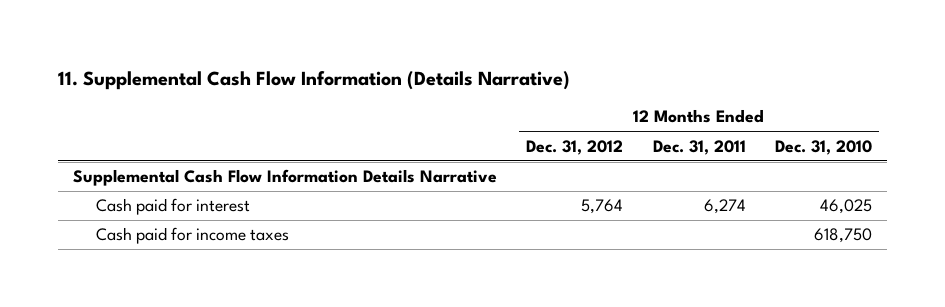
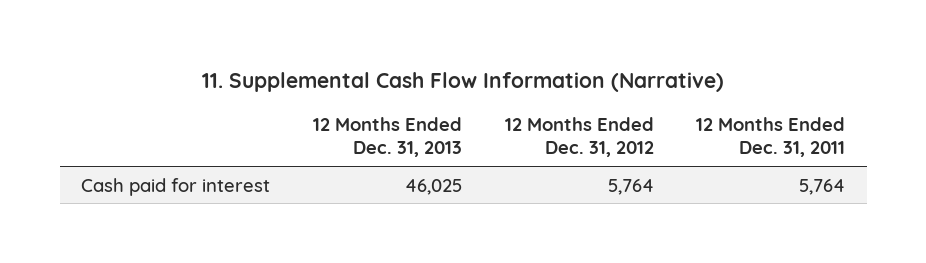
[57,70,570,90] 11. Supplemental Cash Flow Information (Details Narrative) -> [202,72,725,93] 11. Supplemental Cash Flow Information (Narrative)
[775,139,873,155] Dec. 31, 2010 -> none
none -> [312,117,462,158] 12 Months Ended Dec. 31, 2013
[72,169,497,187] Supplemental Cash Flow Information Details Narrative -> none
[96,227,290,245] Cash paid for income taxes -> none
[703,199,746,215] 6,274 -> [799,178,846,195] 5,764

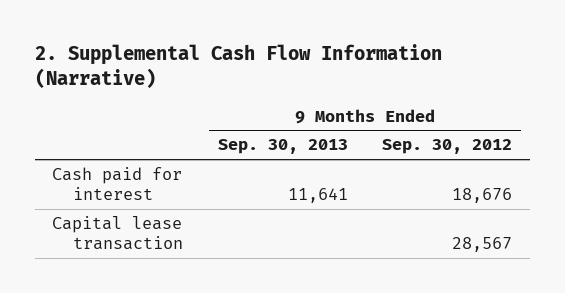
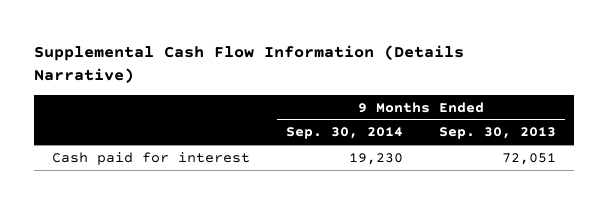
[34,44,442,89] 2. Supplemental Cash Flow Information (Narrative) -> [33,45,464,84] Supplemental Cash Flow Information (Details Narrative)
[382,139,513,155] Sep. 30, 2012 -> none
none -> [285,127,403,140] Sep. 30, 2014
[52,216,183,251] Capital lease transaction -> none
[287,188,348,204] 11,641 -> [501,152,556,165] 72,051

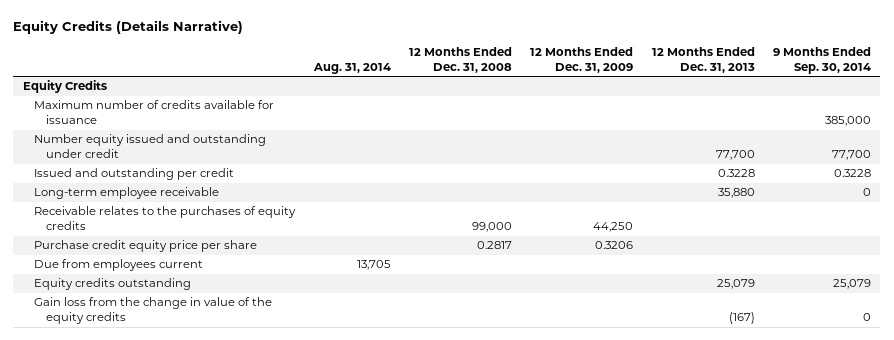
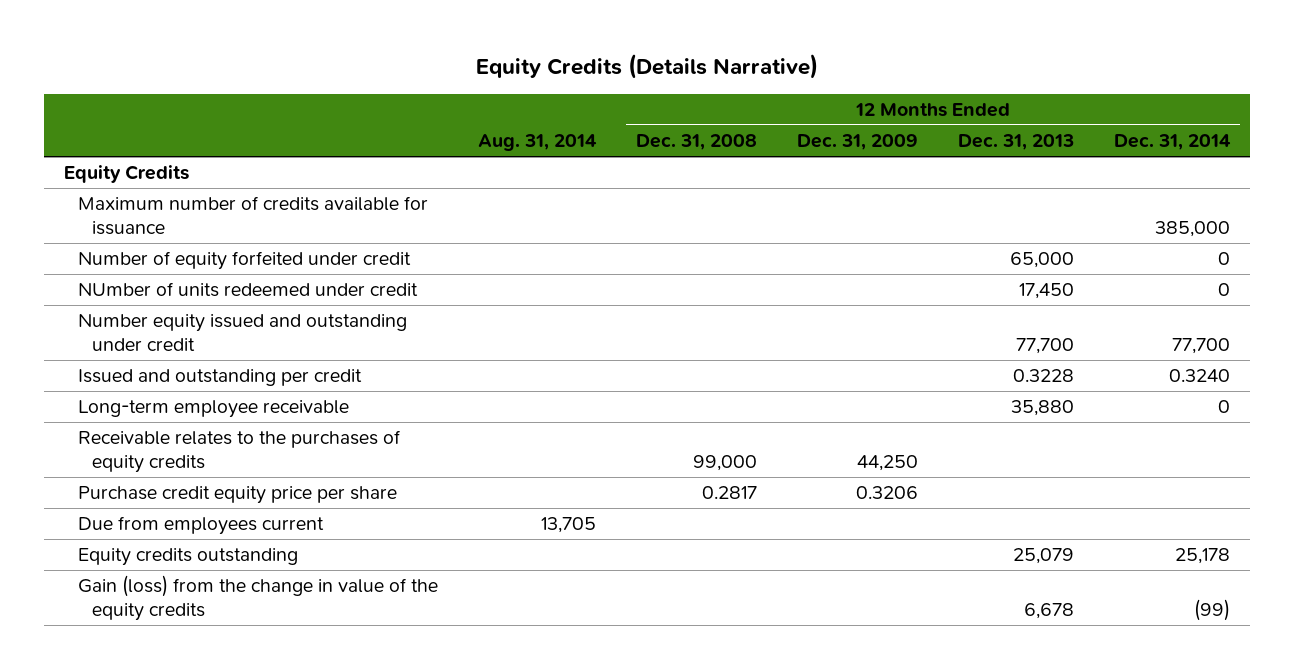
[773,47,872,74] 9 Months Ended Sep. 30, 2014 -> none
none -> [1113,134,1231,151] Dec. 31, 2014
none -> [78,251,412,271] Number of equity forfeited under credit
none -> [78,282,419,298] NUmber of units redeemed under credit
[34,297,273,325] Gain loss from the change in value of the equity credits -> [78,575,439,621] Gain (loss) from the change in value of the equity credits
[728,312,755,325] (167) -> [1023,602,1074,619] 6,678

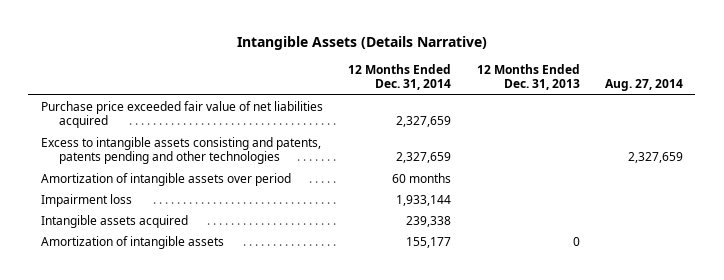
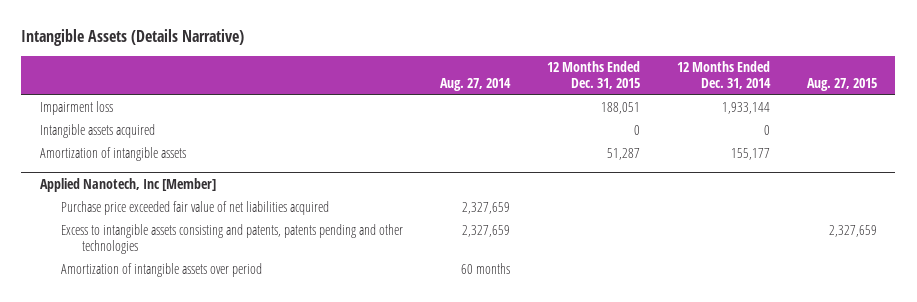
[476,64,580,91] 12 Months Ended Dec. 31, 2013 -> none
none -> [546,61,640,90] 12 Months Ended Dec. 31, 2015
none -> [806,78,877,92] Aug. 27, 2015
[41,101,324,129] Purchase price exceeded fair value of net liabilities acquired -> none
[41,137,322,165] Excess to intangible assets consisting and patents, patents pending and other technologies -> none
[41,173,292,187] Amortization of intangible assets over period -> none
[406,216,452,228] 239,338 -> [763,125,770,136] 0
none -> [39,178,216,193] Applied Nanotech, Inc [Member]
none -> [60,201,329,216] Purchase price exceeded fair value of net liabilities acquired
none -> [60,224,403,255] Excess to intangible assets consisting and patents, patents pending and other technologies
none -> [60,263,262,278] Amortization of intangible assets over period

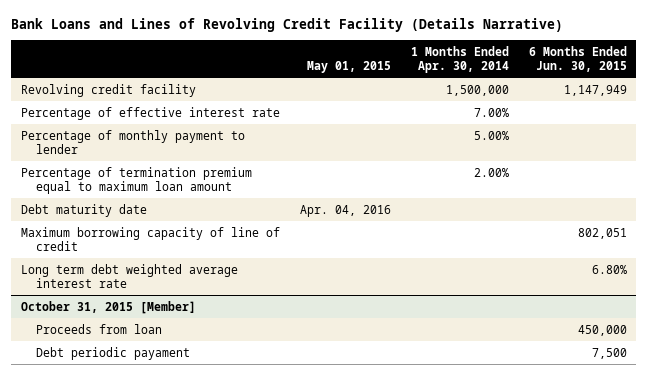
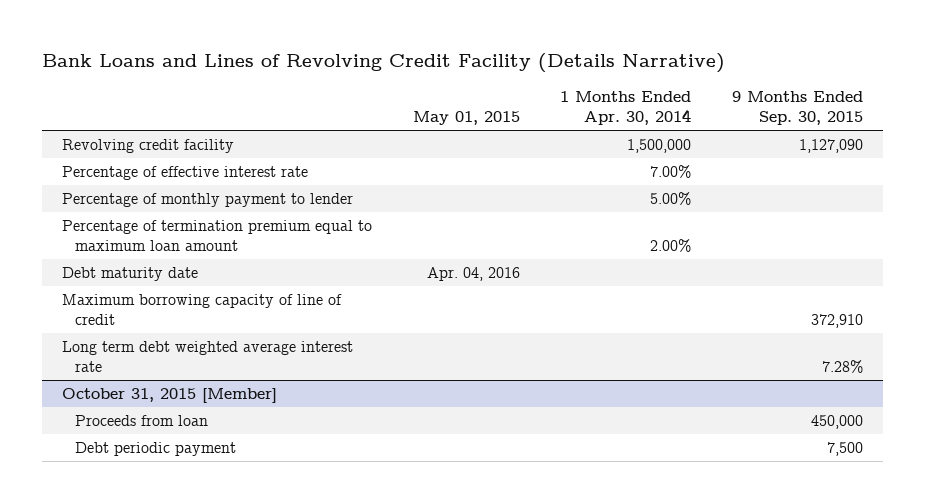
[528,45,627,72] 6 Months Ended Jun. 30, 2015 -> none
none -> [731,90,863,125] 9 Months Ended Sep. 30, 2015
[36,346,191,360] Debt periodic payament -> [75,442,237,457] Debt periodic payment

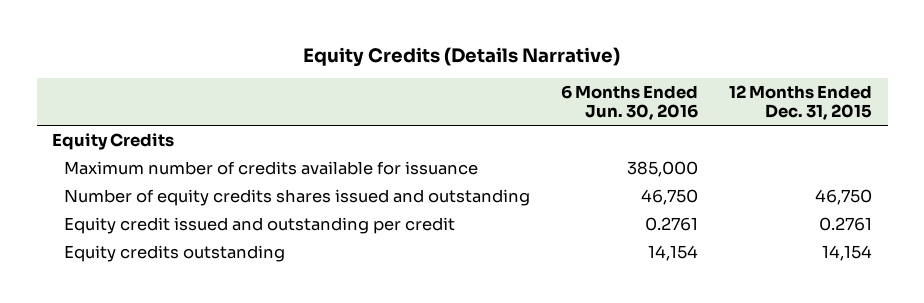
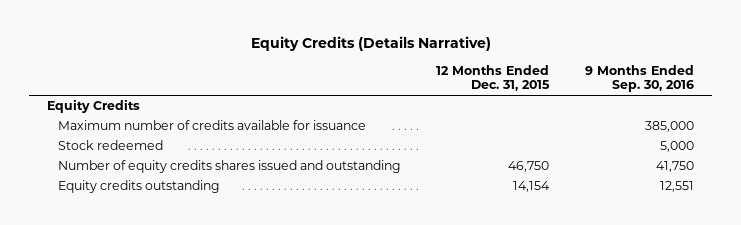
[561,84,699,121] 6 Months Ended Jun. 30, 2016 -> none
none -> [585,64,695,93] 9 Months Ended Sep. 30, 2016
none -> [57,140,163,151] Stock redeemed
[64,216,456,234] Equity credit issued and outstanding per credit -> none

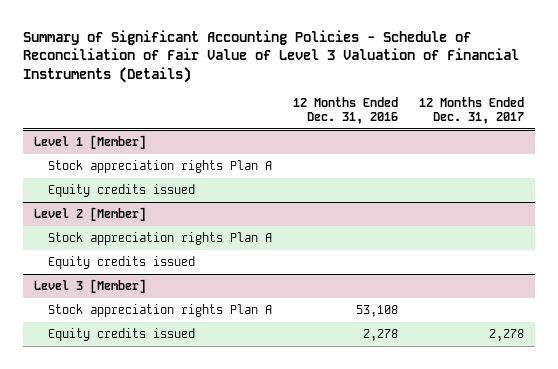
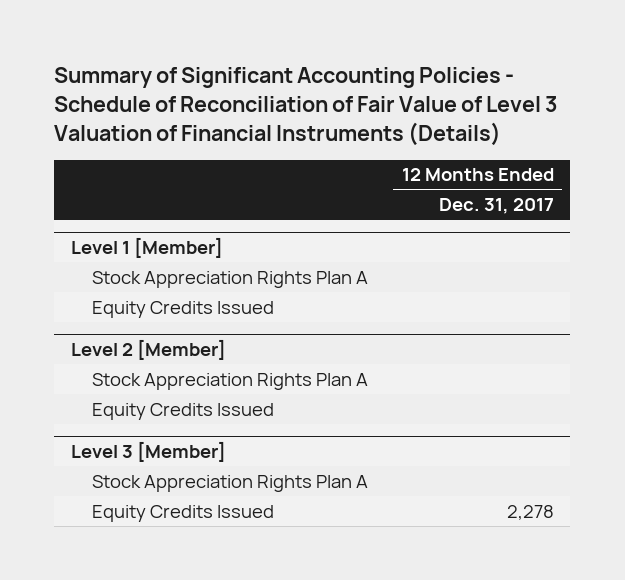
[293,96,399,125] 12 Months Ended Dec. 31, 2016 -> none
[47,160,272,174] Stock appreciation rights Plan A -> [92,270,369,288] Stock Appreciation Rights Plan A
[47,184,195,198] Equity credits issued -> [92,300,275,318] Equity Credits Issued
[47,232,272,246] Stock appreciation rights Plan A -> [92,372,369,390] Stock Appreciation Rights Plan A
[47,256,195,270] Equity credits issued -> [92,402,275,420] Equity Credits Issued
[47,304,272,318] Stock appreciation rights Plan A -> [92,474,369,492] Stock Appreciation Rights Plan A
[47,328,195,342] Equity credits issued -> [92,504,275,522] Equity Credits Issued

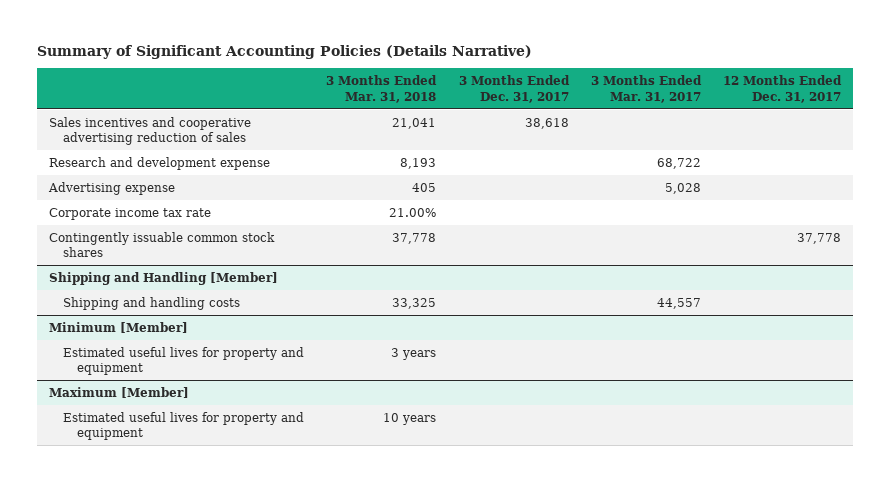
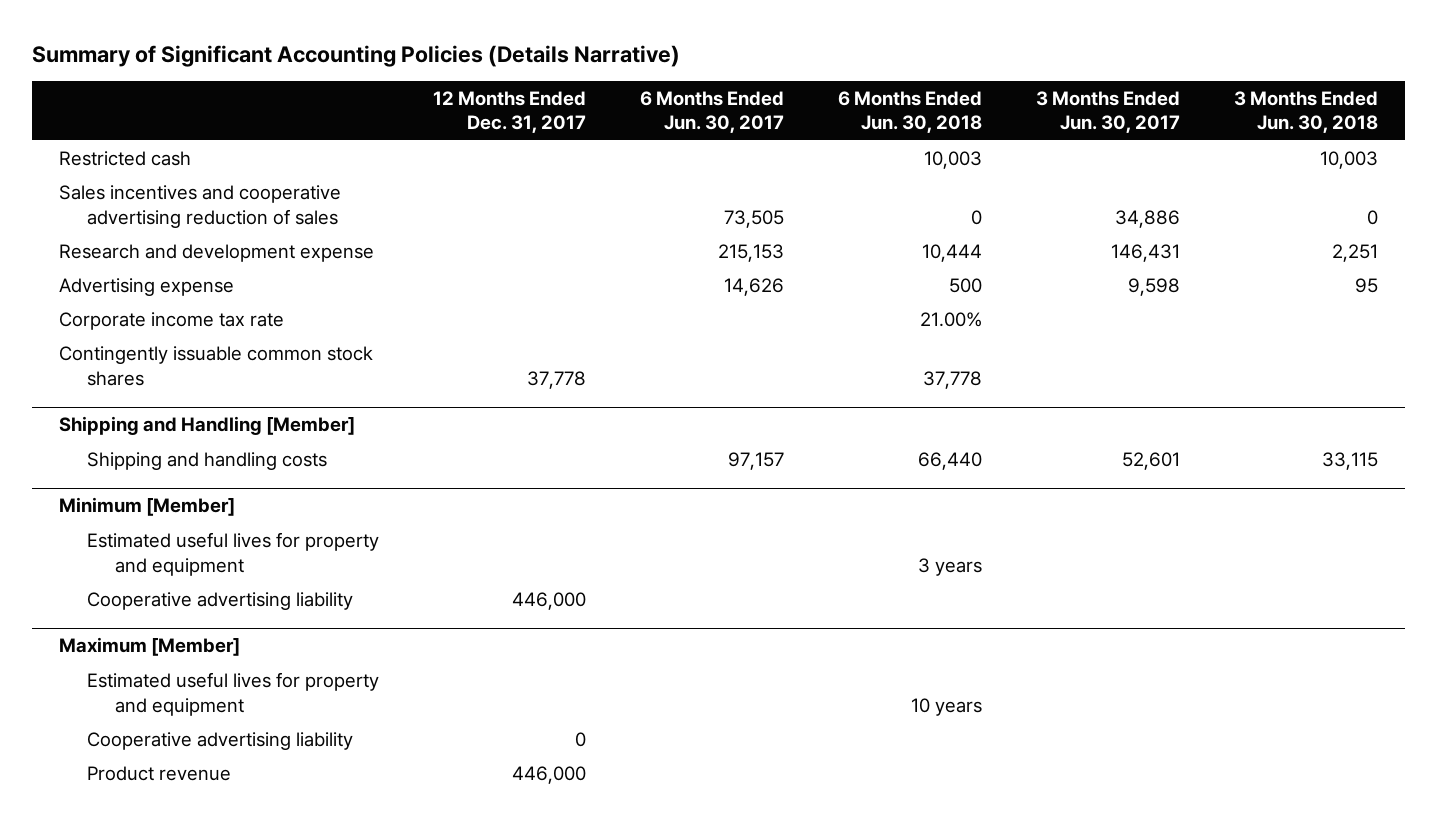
[326,75,438,103] 3 Months Ended Mar. 31, 2018 -> none
[458,75,570,103] 3 Months Ended Dec. 31, 2017 -> none
[591,75,703,103] 3 Months Ended Mar. 31, 2017 -> none
none -> [639,90,784,134] 6 Months Ended Jun. 30, 2017
none -> [837,90,982,134] 6 Months Ended Jun. 30, 2018
none -> [1035,90,1180,134] 3 Months Ended Jun. 30, 2017
none -> [1233,90,1378,134] 3 Months Ended Jun. 30, 2018
none -> [58,150,191,166] Restricted cash
none -> [87,591,354,610] Cooperative advertising liability
none -> [87,731,354,750] Cooperative advertising liability
none -> [87,765,232,781] Product revenue

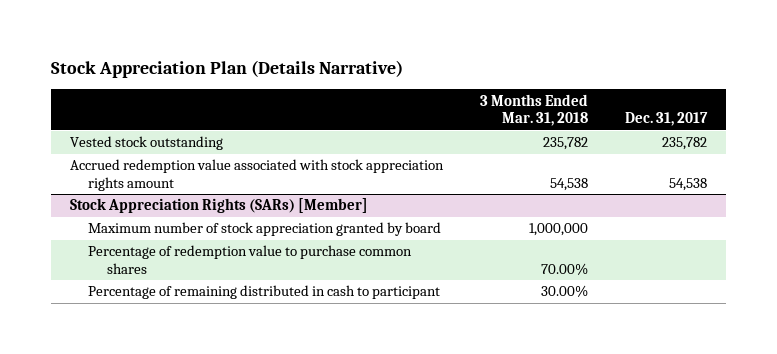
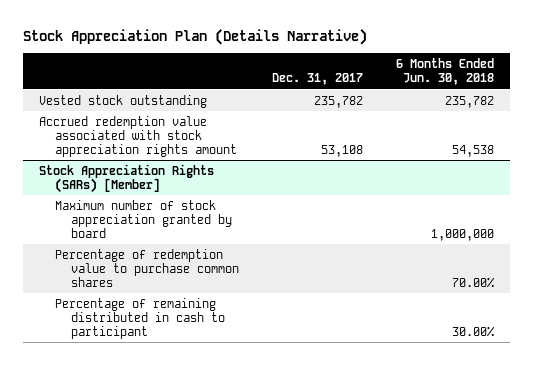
[479,93,588,127] 3 Months Ended Mar. 31, 2018 -> none
none -> [395,58,494,86] 6 Months Ended Jun. 30, 2018
[669,177,708,191] 54,538 -> [320,145,363,158] 53,108

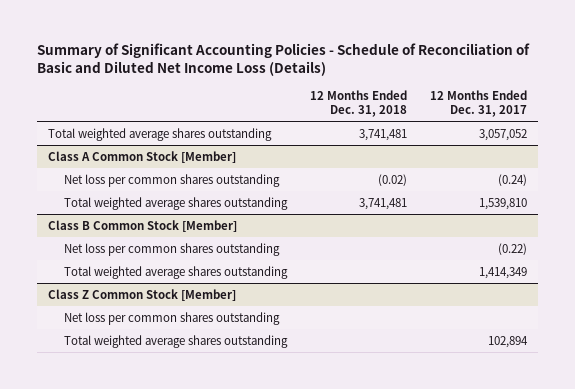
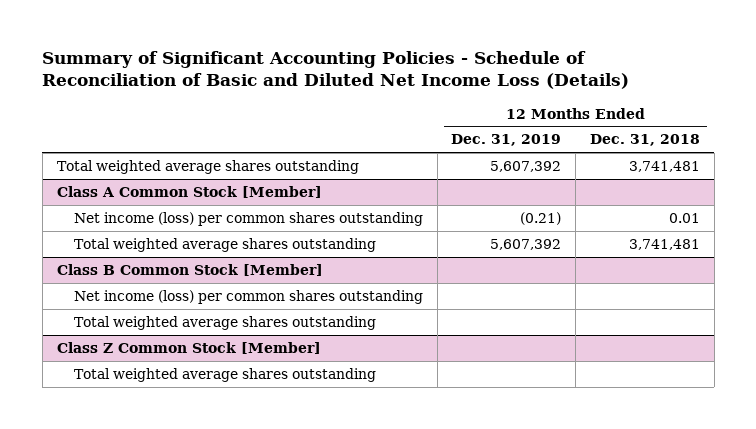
[429,90,527,118] 12 Months Ended Dec. 31, 2017 -> none
none -> [451,134,562,147] Dec. 31, 2019
[63,173,280,187] Net loss per common shares outstanding -> [74,212,424,227] Net income (loss) per common shares outstanding
[377,173,407,186] (0.02) -> [668,213,700,224] 0.01
[63,242,280,256] Net loss per common shares outstanding -> [74,290,424,305] Net income (loss) per common shares outstanding
[63,311,280,325] Net loss per common shares outstanding -> none

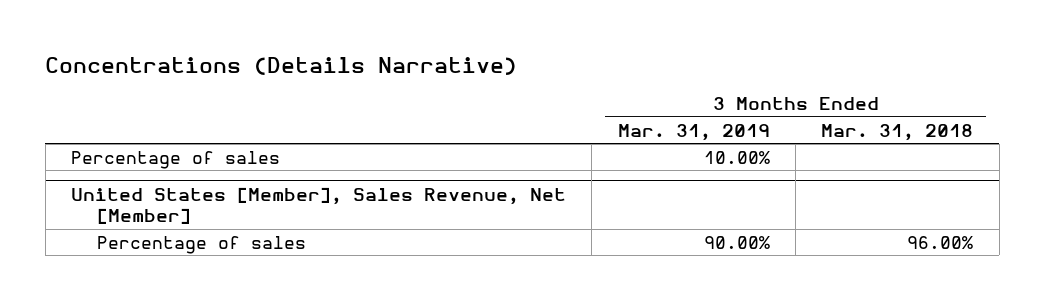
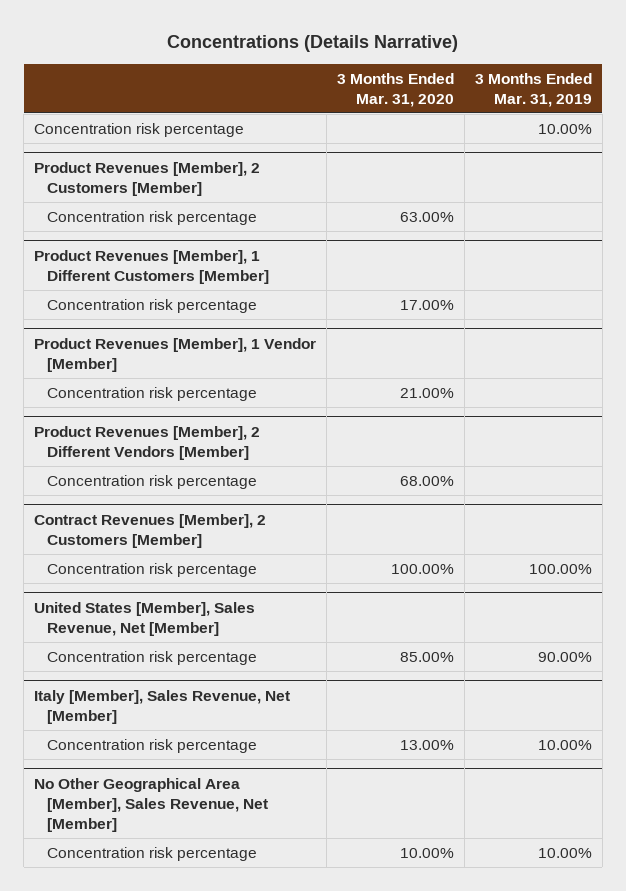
[821,123,974,141] Mar. 31, 2018 -> none
none -> [337,72,455,107] 3 Months Ended Mar. 31, 2020
[71,150,281,169] Percentage of sales -> [34,123,245,138] Concentration risk percentage
none -> [34,162,261,196] Product Revenues [Member], 2 Customers [Member]
none -> [47,211,258,226] Concentration risk percentage
none -> [34,250,270,284] Product Revenues [Member], 1 Different Customers [Member]
none -> [47,299,258,314] Concentration risk percentage
none -> [34,338,317,372] Product Revenues [Member], 1 Vendor [Member]
none -> [47,387,258,402] Concentration risk percentage
none -> [34,426,261,460] Product Revenues [Member], 2 Different Vendors [Member]
none -> [47,475,258,490] Concentration risk percentage
none -> [34,514,267,548] Contract Revenues [Member], 2 Customers [Member]
none -> [47,563,258,578] Concentration risk percentage
[97,235,307,254] Percentage of sales -> [47,651,258,666] Concentration risk percentage
none -> [34,690,291,724] Italy [Member], Sales Revenue, Net [Member]
none -> [47,739,258,754] Concentration risk percentage
none -> [34,778,269,832] No Other Geographical Area [Member], Sales Revenue, Net [Member]
none -> [47,847,258,862] Concentration risk percentage

